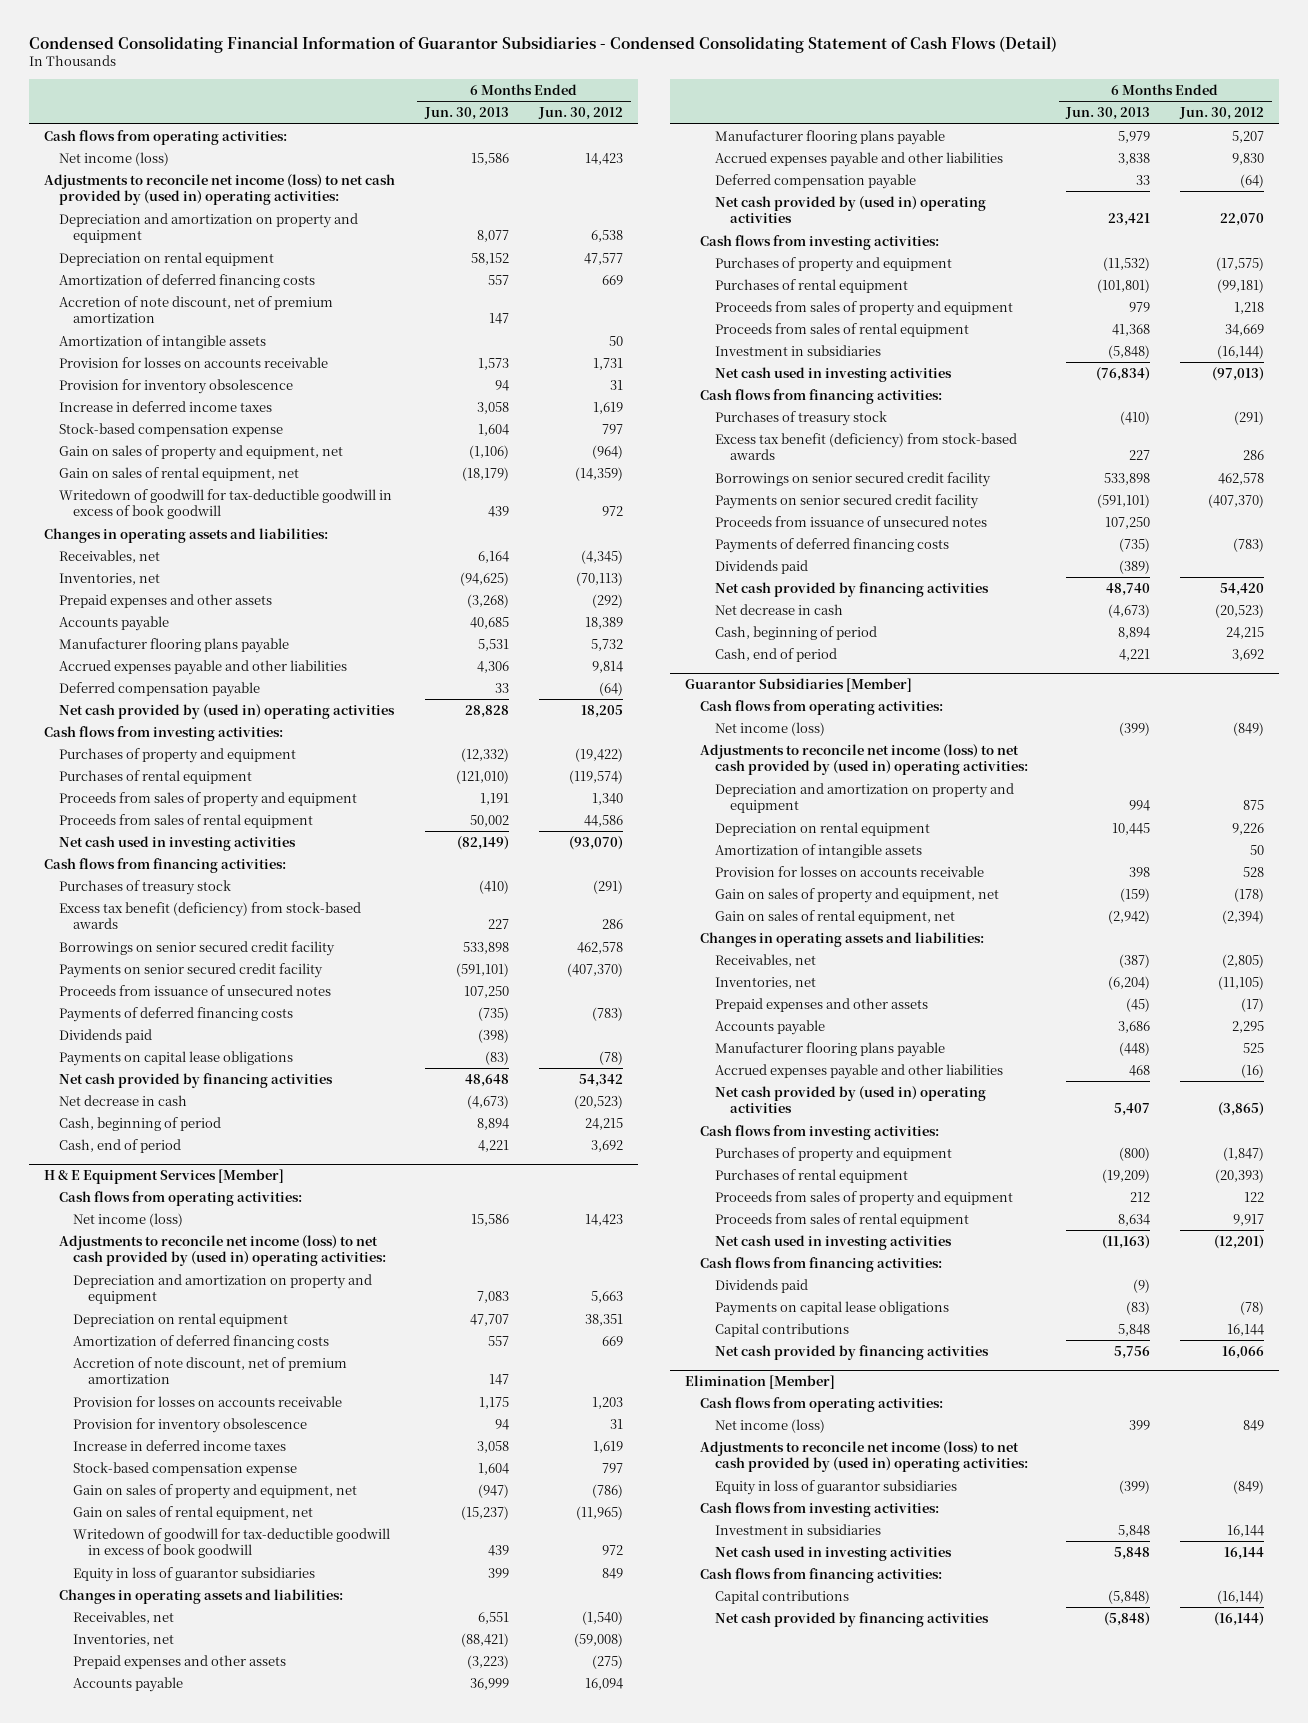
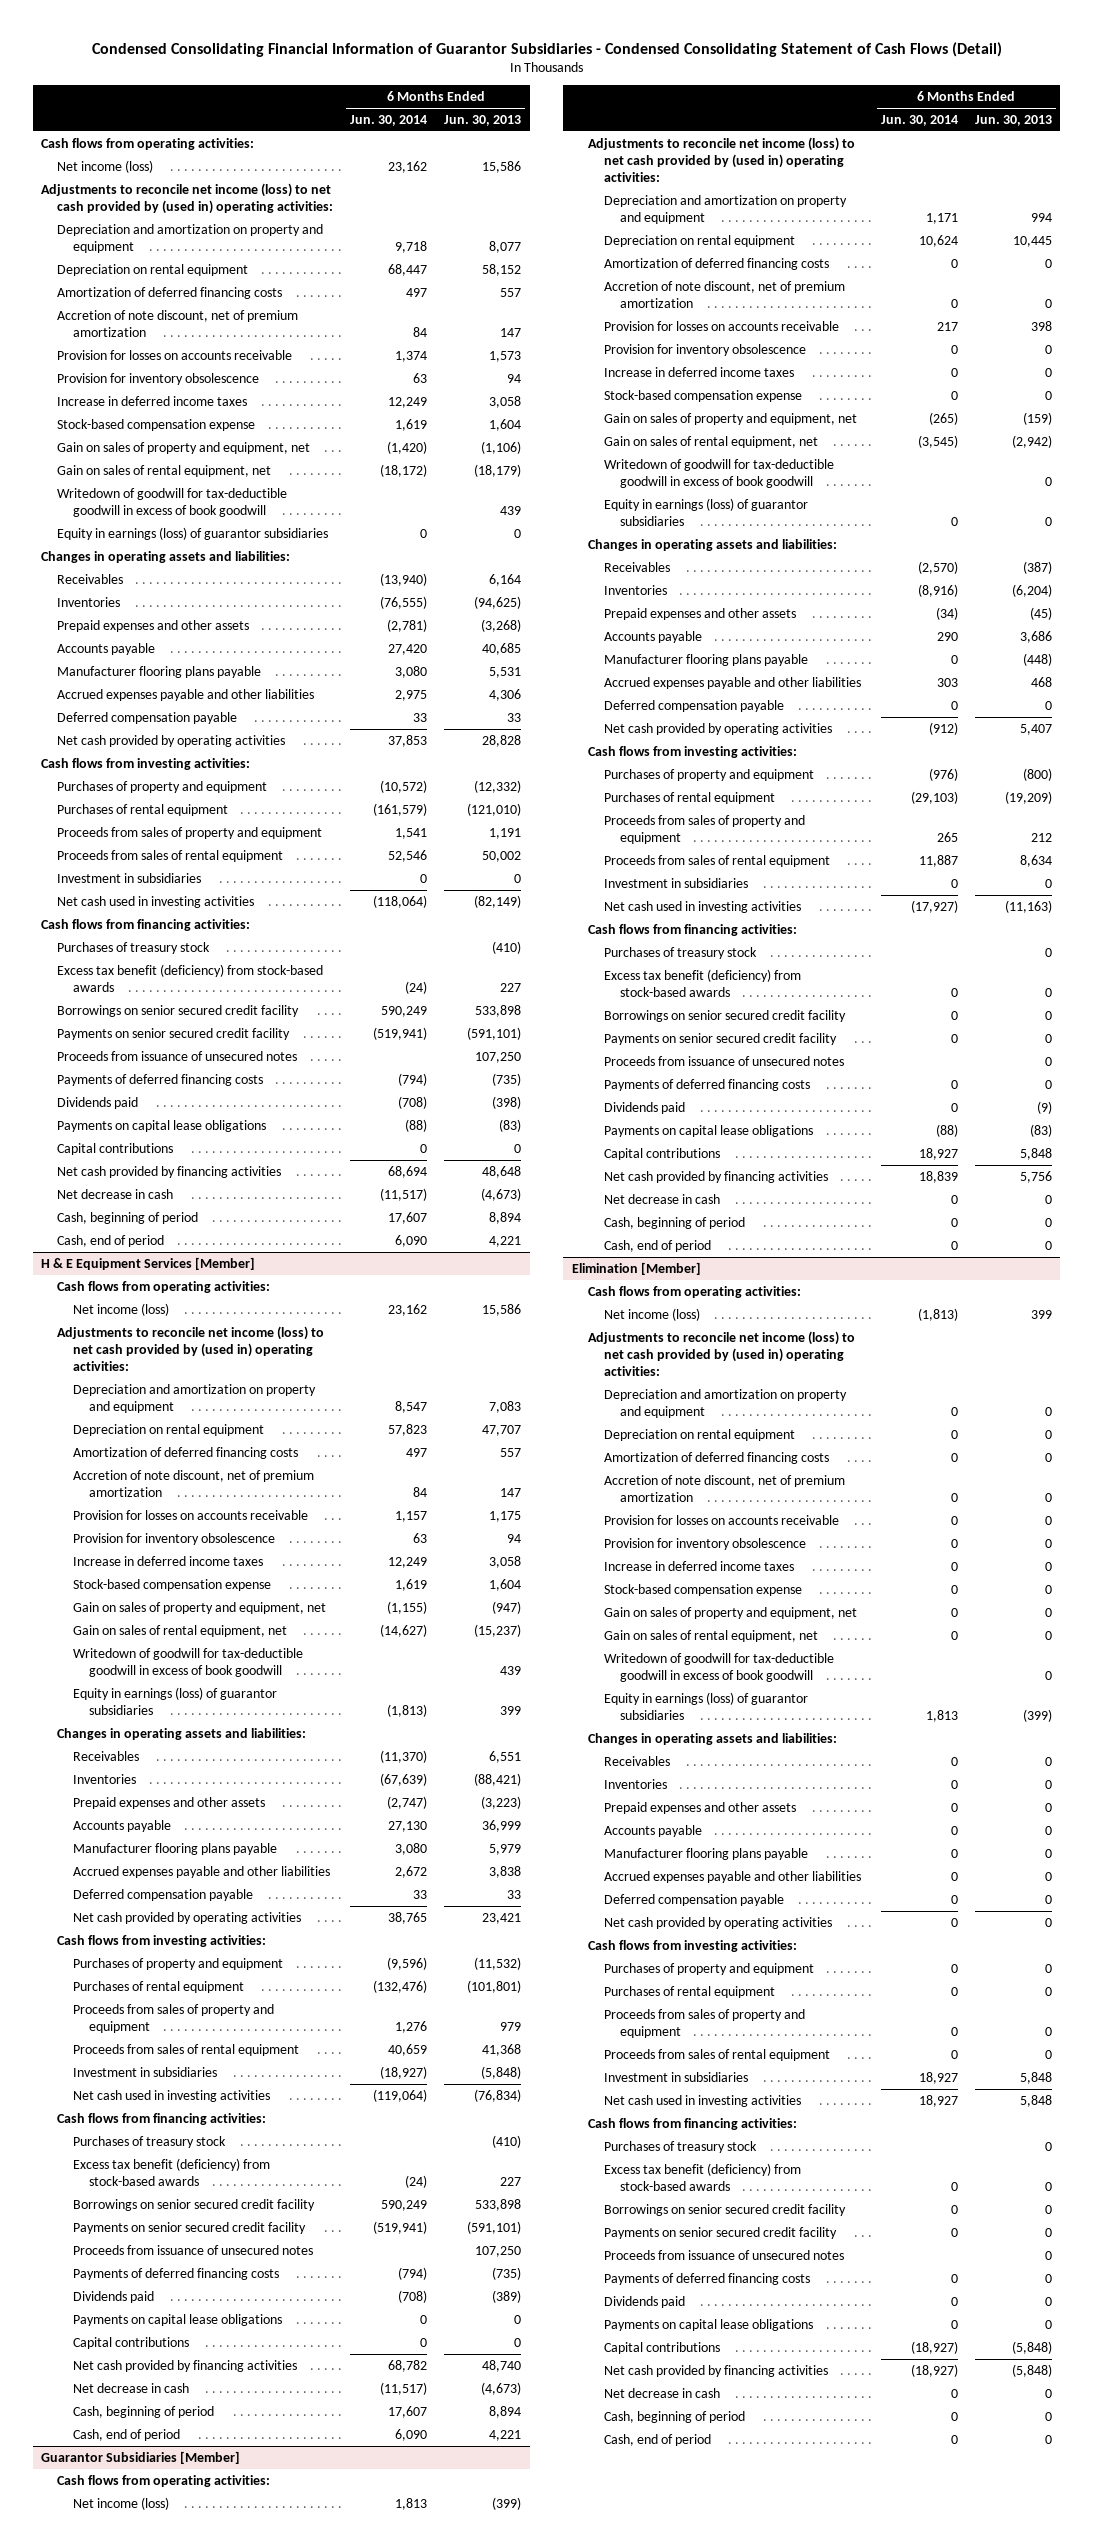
[538,107,624,121] Jun. 30, 2012 -> none
none -> [350,114,428,126] Jun. 30, 2014
[58,334,266,349] Amortization of intangible assets -> none
none -> [57,526,329,540] Equity in earnings (loss) of guarantor subsidiaries
[58,549,160,563] Receivables, net -> [57,573,124,584] Receivables
[58,572,160,585] Inventories, net -> [57,596,121,607] Inventories
[58,703,395,719] Net cash provided by (used in) operating activities -> [57,734,286,747] Net cash provided by operating activities
none -> [57,872,202,883] Investment in subsidiaries
none -> [57,1142,174,1155] Capital contributions
[73,1566,316,1582] Equity in loss of guarantor subsidiaries -> [73,1686,278,1716] Equity in earnings (loss) of guarantor subsidiaries
[73,1610,175,1624] Receivables, net -> [73,1750,140,1761] Receivables
[73,1633,175,1646] Inventories, net -> [73,1773,137,1784] Inventories
[714,195,986,224] Net cash provided by (used in) operating activities -> [73,1911,302,1924] Net cash provided by operating activities
none -> [73,2313,283,2326] Payments on capital lease obligations
none -> [73,2336,190,2349] Capital contributions
[714,843,922,858] Amortization of intangible assets -> none
none -> [604,257,830,270] Amortization of deferred financing costs
none -> [604,280,846,309] Accretion of note discount, net of premium amortization
none -> [604,343,807,356] Provision for inventory obsolescence
none -> [604,366,795,377] Increase in deferred income taxes
none -> [604,389,803,402] Stock-based compensation expense
none -> [604,458,835,489] Writedown of goodwill for tax-deductible goodwill in excess of book goodwill
none -> [604,497,809,527] Equity in earnings (loss) of guarantor subsidiaries
[714,953,816,967] Receivables, net -> [604,561,671,572] Receivables
[714,976,816,989] Inventories, net -> [604,584,668,595] Inventories
none -> [604,699,785,712] Deferred compensation payable
[714,1085,986,1114] Net cash provided by (used in) operating activities -> [604,722,833,735] Net cash provided by operating activities
none -> [604,877,749,888] Investment in subsidiaries
none -> [604,946,758,959] Purchases of treasury stock
none -> [604,968,802,998] Excess tax benefit (deficiency) from stock-based awards
none -> [604,1009,847,1022] Borrowings on senior secured credit facility
none -> [604,1032,838,1045] Payments on senior secured credit facility
none -> [604,1055,845,1066] Proceeds from issuance of unsecured notes
none -> [604,1078,811,1091] Payments of deferred financing costs
none -> [604,1193,721,1204] Net decrease in cash
none -> [604,1216,746,1229] Cash, beginning of period
none -> [604,1239,712,1252] Cash, end of period
none -> [604,1388,848,1419] Depreciation and amortization on property and equipment
none -> [604,1428,796,1441] Depreciation on rental equipment
none -> [604,1451,830,1464] Amortization of deferred financing costs
none -> [604,1474,846,1503] Accretion of note discount, net of premium amortization
none -> [604,1514,840,1525] Provision for losses on accounts receivable
none -> [604,1537,807,1550] Provision for inventory obsolescence
none -> [604,1560,795,1571] Increase in deferred income taxes
none -> [604,1583,803,1596] Stock-based compensation expense
none -> [604,1606,858,1619] Gain on sales of property and equipment, net
none -> [604,1629,819,1642] Gain on sales of rental equipment, net
none -> [604,1652,835,1683] Writedown of goodwill for tax-deductible goodwill in excess of book goodwill
[714,1479,957,1495] Equity in loss of guarantor subsidiaries -> [604,1691,809,1721] Equity in earnings (loss) of guarantor subsidiaries
none -> [587,1732,837,1745] Changes in operating assets and liabilities:
none -> [604,1755,671,1766] Receivables
none -> [604,1778,668,1789] Inventories
none -> [604,1801,797,1814] Prepaid expenses and other assets
none -> [604,1824,703,1837] Accounts payable
none -> [604,1847,809,1860] Manufacturer flooring plans payable
none -> [604,1870,862,1883] Accrued expenses payable and other liabilities
none -> [604,1893,785,1906] Deferred compensation payable
none -> [604,1916,833,1929] Net cash provided by operating activities
none -> [604,1962,815,1975] Purchases of property and equipment
none -> [604,1985,776,1998] Purchases of rental equipment
none -> [604,2008,806,2039] Proceeds from sales of property and equipment
none -> [604,2048,831,2061] Proceeds from sales of rental equipment
none -> [604,2140,758,2153] Purchases of treasury stock
none -> [604,2162,802,2192] Excess tax benefit (deficiency) from stock-based awards
none -> [604,2203,847,2216] Borrowings on senior secured credit facility
none -> [604,2226,838,2239] Payments on senior secured credit facility
none -> [604,2249,845,2260] Proceeds from issuance of unsecured notes
none -> [604,2272,811,2285] Payments of deferred financing costs
none -> [604,2295,686,2308] Dividends paid
none -> [604,2318,814,2331] Payments on capital lease obligations
none -> [604,2387,721,2398] Net decrease in cash
none -> [604,2410,746,2423] Cash, beginning of period
none -> [604,2433,712,2446] Cash, end of period

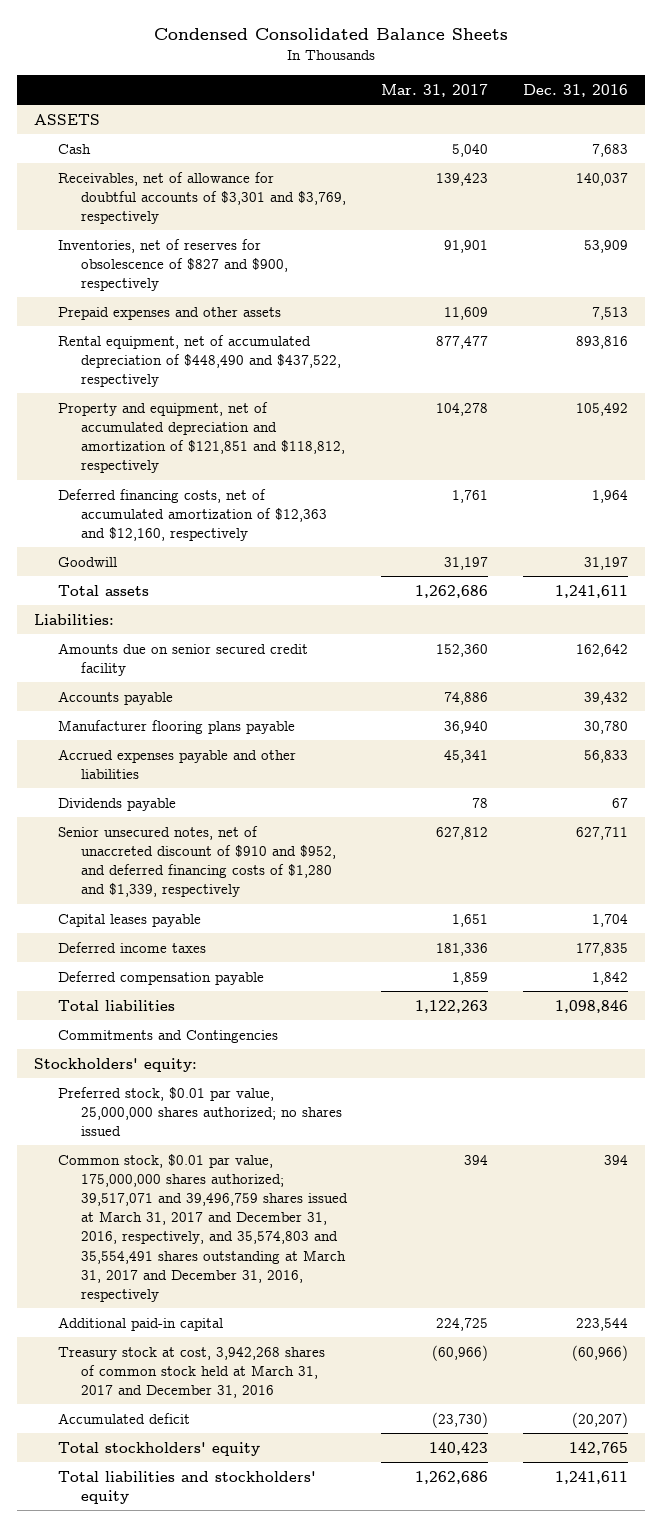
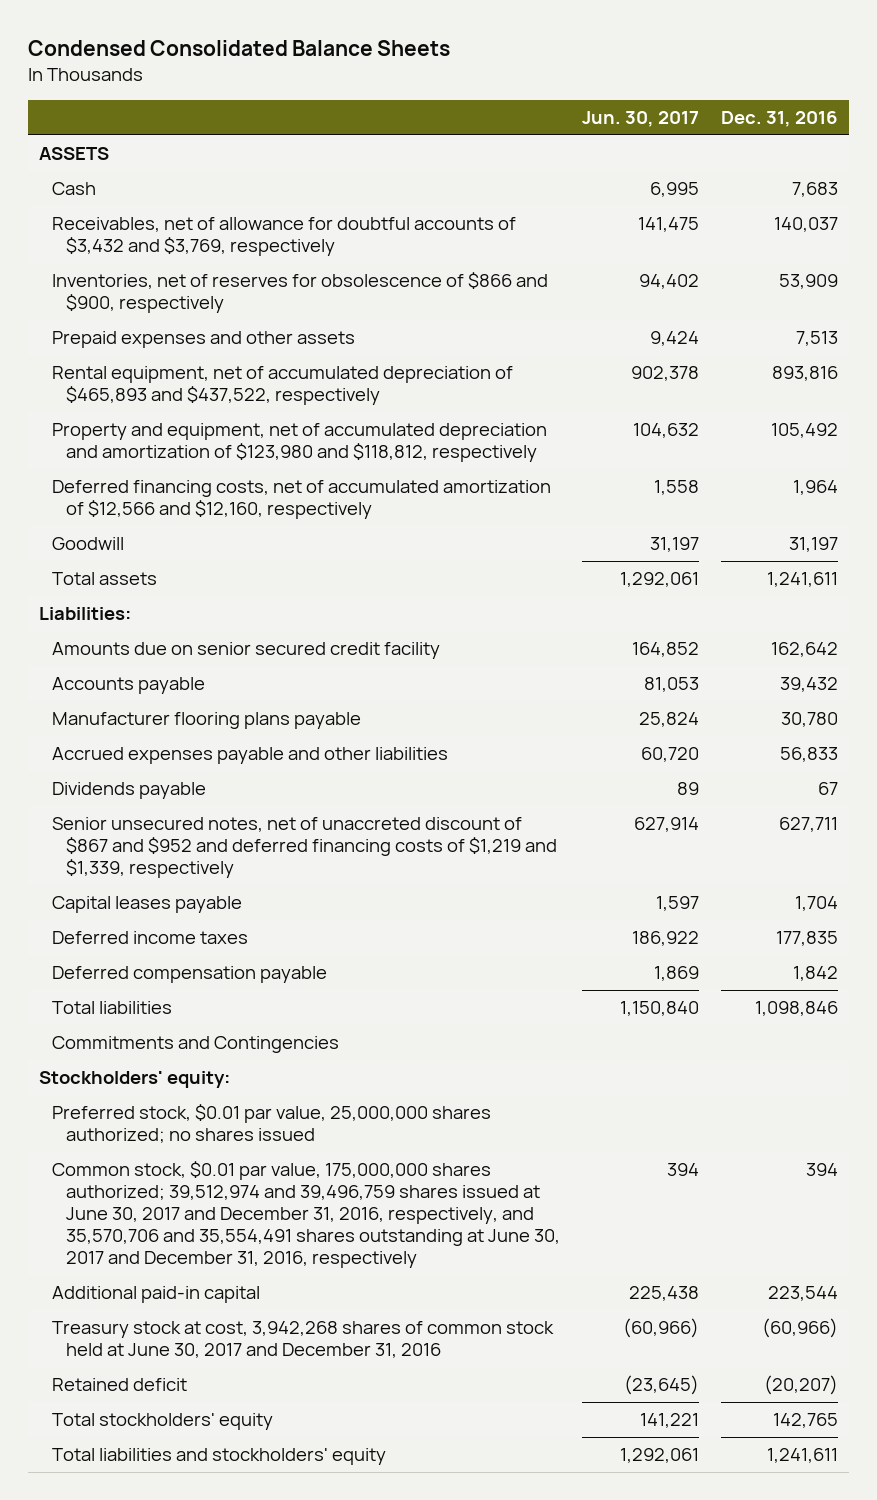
[381,83,489,97] Mar. 31, 2017 -> none
none -> [581,110,699,127] Jun. 30, 2017
[57,171,347,225] Receivables, net of allowance for doubtful accounts of $3,301 and $3,769, respectively -> [52,217,517,257] Receivables, net of allowance for doubtful accounts of $3,432 and $3,769, respectively
[57,238,289,292] Inventories, net of reserves for obsolescence of $827 and $900, respectively -> [52,272,549,314] Inventories, net of reserves for obsolescence of $866 and $900, respectively
[57,334,342,388] Rental equipment, net of accumulated depreciation of $448,490 and $437,522, respectively -> [52,366,514,406] Rental equipment, net of accumulated depreciation of $465,893 and $437,522, respectively
[57,401,346,474] Property and equipment, net of accumulated depreciation and amortization of $121,851 and $118,812, respectively -> [52,423,548,463] Property and equipment, net of accumulated depreciation and amortization of $123,980 and $118,812, respectively
[57,488,328,542] Deferred financing costs, net of accumulated amortization of $12,363 and $12,160, respectively -> [52,480,552,520] Deferred financing costs, net of accumulated amortization of $12,566 and $12,160, respectively
[57,825,337,898] Senior unsecured notes, net of unaccreted discount of $910 and $952, and deferred financing costs of $1,280 and $1,339, respectively -> [52,817,557,879] Senior unsecured notes, net of unaccreted discount of $867 and $952 and deferred financing costs of $1,219 and $1,339, respectively
[57,1153,349,1302] Common stock, $0.01 par value, 175,000,000 shares authorized; 39,517,071 and 39,496,759 shares issued at March 31, 2017 and December 31, 2016, respectively, and 35,574,803 and 35,554,491 shares outstanding at March 31, 2017 and December 31, 2016, respectively -> [52,1161,560,1268] Common stock, $0.01 par value, 175,000,000 shares authorized; 39,512,974 and 39,496,759 shares issued at June 30, 2017 and December 31, 2016, respectively, and 35,570,706 and 35,554,491 shares outstanding at June 30, 2017 and December 31, 2016, respectively
[57,1346,325,1399] Treasury stock at cost, 3,942,268 shares of common stock held at March 31, 2017 and December 31, 2016 -> [52,1321,555,1359] Treasury stock at cost, 3,942,268 shares of common stock held at June 30, 2017 and December 31, 2016
[57,1412,190,1424] Accumulated deficit -> [52,1378,188,1392] Retained deficit

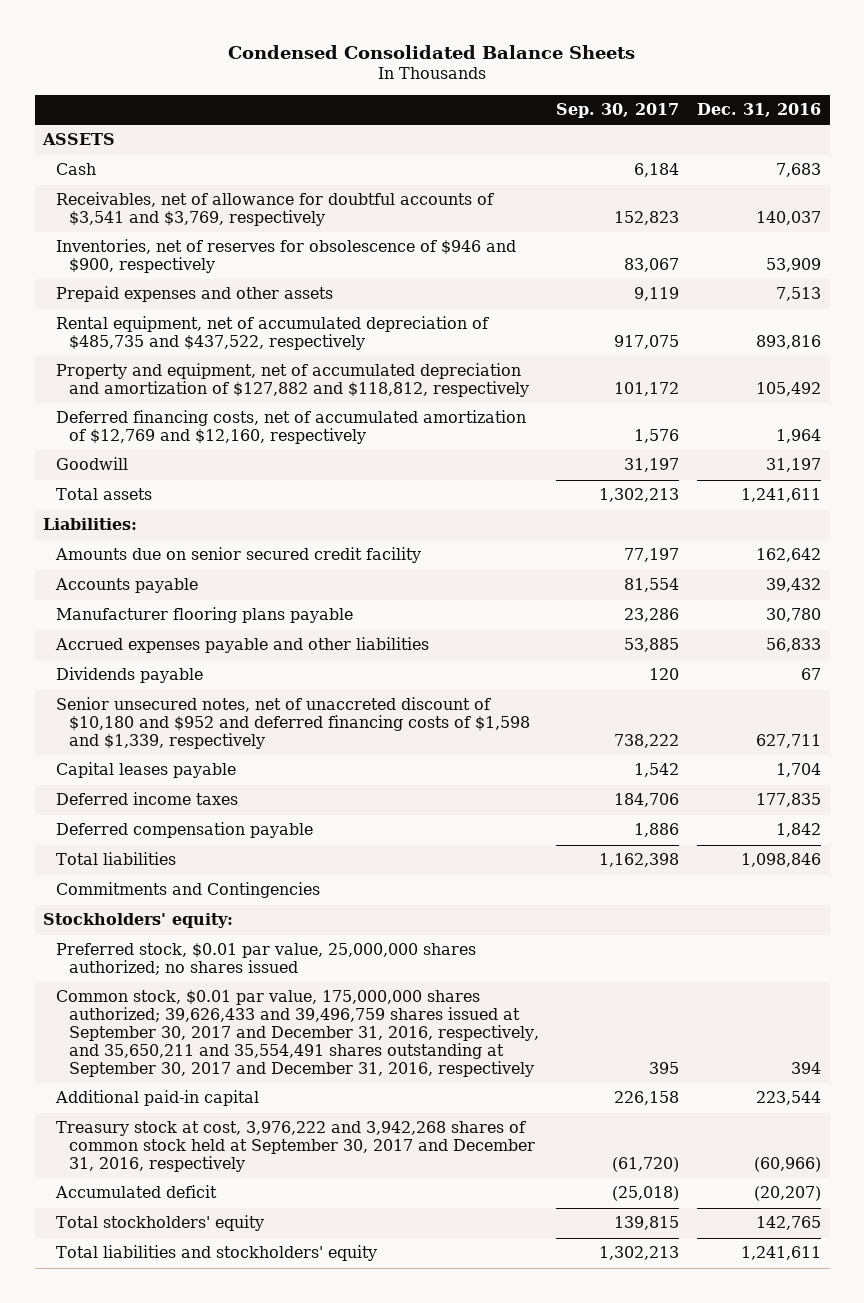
[581,110,699,127] Jun. 30, 2017 -> none
none -> [556,103,680,119] Sep. 30, 2017
[52,217,517,257] Receivables, net of allowance for doubtful accounts of $3,432 and $3,769, respectively -> [56,192,495,227] Receivables, net of allowance for doubtful accounts of $3,541 and $3,769, respectively
[52,272,549,314] Inventories, net of reserves for obsolescence of $866 and $900, respectively -> [56,239,517,274] Inventories, net of reserves for obsolescence of $946 and $900, respectively
[52,366,514,406] Rental equipment, net of accumulated depreciation of $465,893 and $437,522, respectively -> [56,316,490,351] Rental equipment, net of accumulated depreciation of $485,735 and $437,522, respectively
[52,423,548,463] Property and equipment, net of accumulated depreciation and amortization of $123,980 and $118,812, respectively -> [56,363,529,398] Property and equipment, net of accumulated depreciation and amortization of $127,882 and $118,812, respectively
[52,480,552,520] Deferred financing costs, net of accumulated amortization of $12,566 and $12,160, respectively -> [56,410,527,445] Deferred financing costs, net of accumulated amortization of $12,769 and $12,160, respectively
[52,817,557,879] Senior unsecured notes, net of unaccreted discount of $867 and $952 and deferred financing costs of $1,219 and $1,339, respectively -> [56,697,530,750] Senior unsecured notes, net of unaccreted discount of $10,180 and $952 and deferred financing costs of $1,598 and $1,339, respectively
[52,1161,560,1268] Common stock, $0.01 par value, 175,000,000 shares authorized; 39,512,974 and 39,496,759 shares issued at June 30, 2017 and December 31, 2016, respectively, and 35,570,706 and 35,554,491 shares outstanding at June 30, 2017 and December 31, 2016, respectively -> [56,990,539,1077] Common stock, $0.01 par value, 175,000,000 shares authorized; 39,626,433 and 39,496,759 shares issued at September 30, 2017 and December 31, 2016, respectively, and 35,650,211 and 35,554,491 shares outstanding at September 30, 2017 and December 31, 2016, respectively
[52,1321,555,1359] Treasury stock at cost, 3,942,268 shares of common stock held at June 30, 2017 and December 31, 2016 -> [56,1121,535,1173] Treasury stock at cost, 3,976,222 and 3,942,268 shares of common stock held at September 30, 2017 and December 31, 2016, respectively
[52,1378,188,1392] Retained deficit -> [55,1185,218,1199] Accumulated deficit

